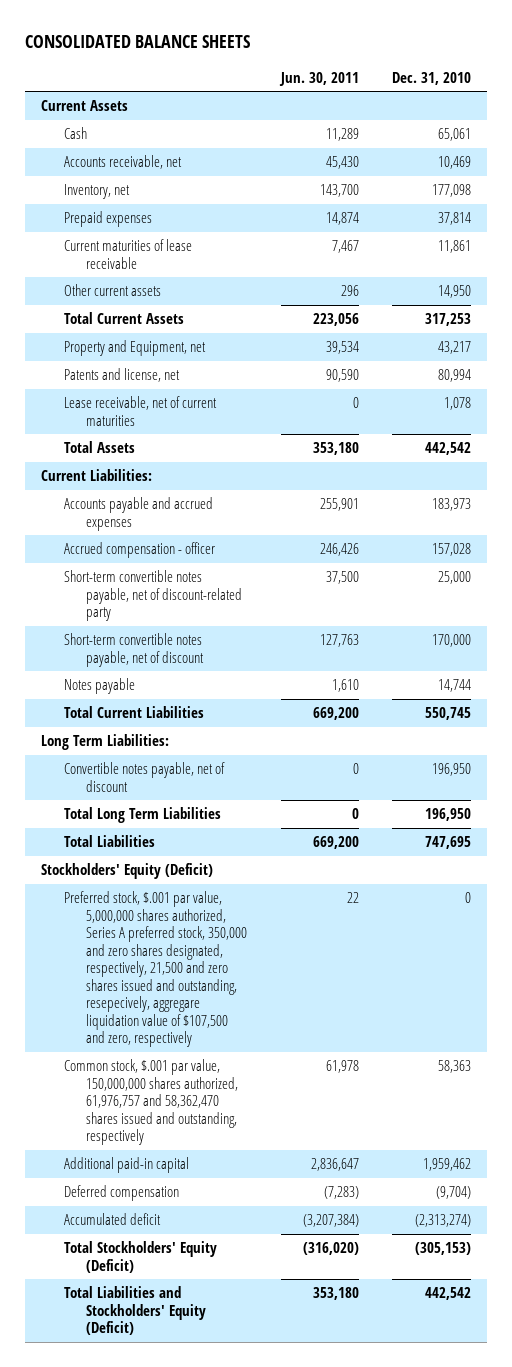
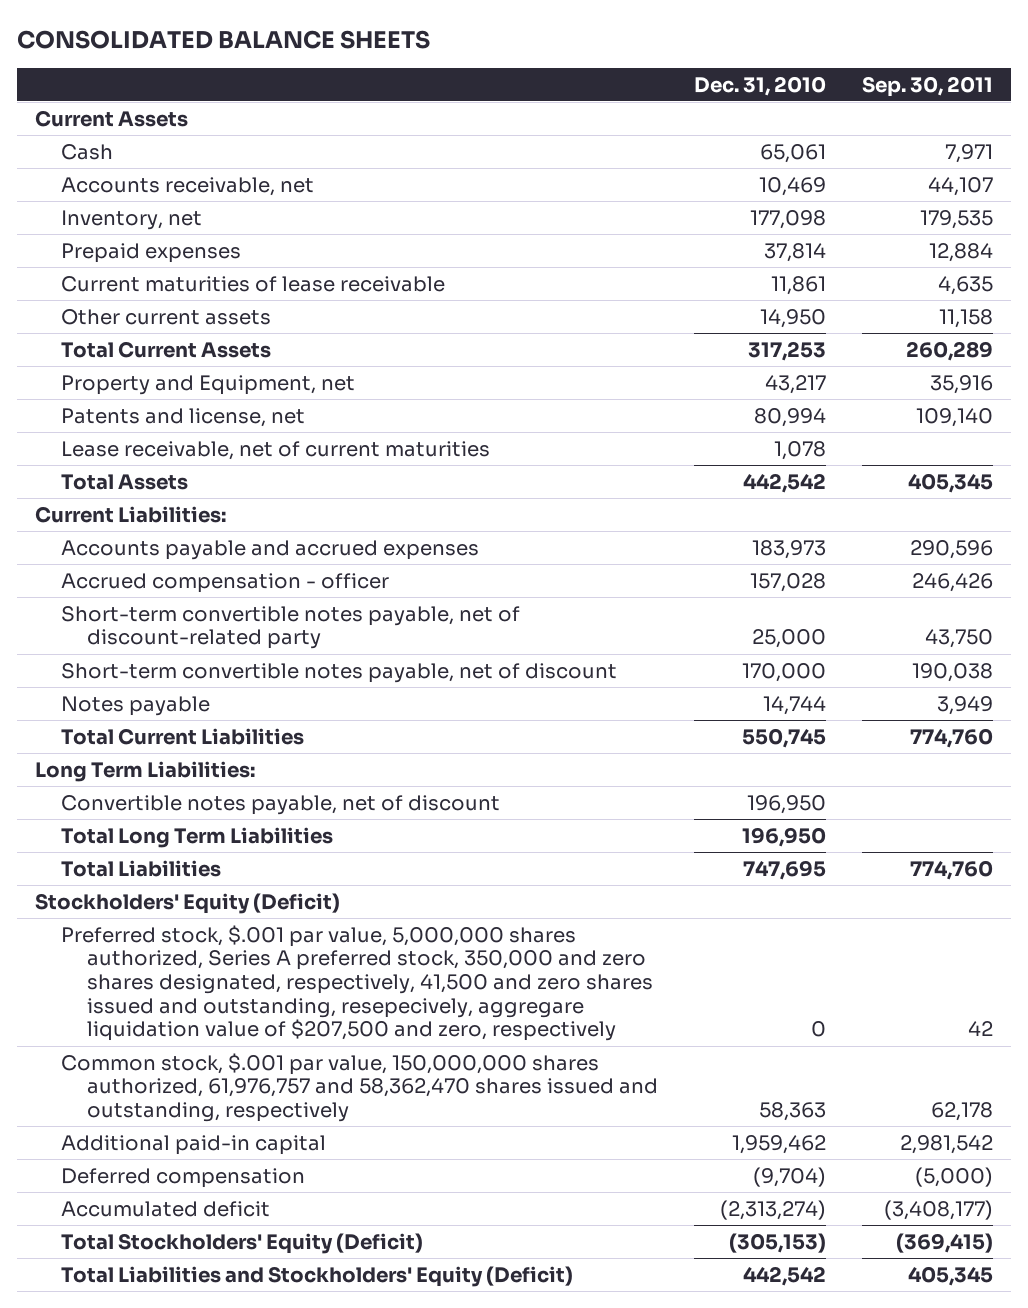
[278,71,359,86] Jun. 30, 2011 -> none
none -> [861,75,993,97] Sep. 30, 2011
[63,891,248,1048] Preferred stock, $.001 par value, 5,000,000 shares authorized, Series A preferred stock, 350,000 and zero shares designated, respectively, 21,500 and zero shares issued and outstanding, resepecively, aggregare liquidation value of $107,500 and zero, respectively -> [60,924,653,1042] Preferred stock, $.001 par value, 5,000,000 shares authorized, Series A preferred stock, 350,000 and zero shares designated, respectively, 41,500 and zero shares issued and outstanding, resepecively, aggregare liquidation value of $207,500 and zero, respectively

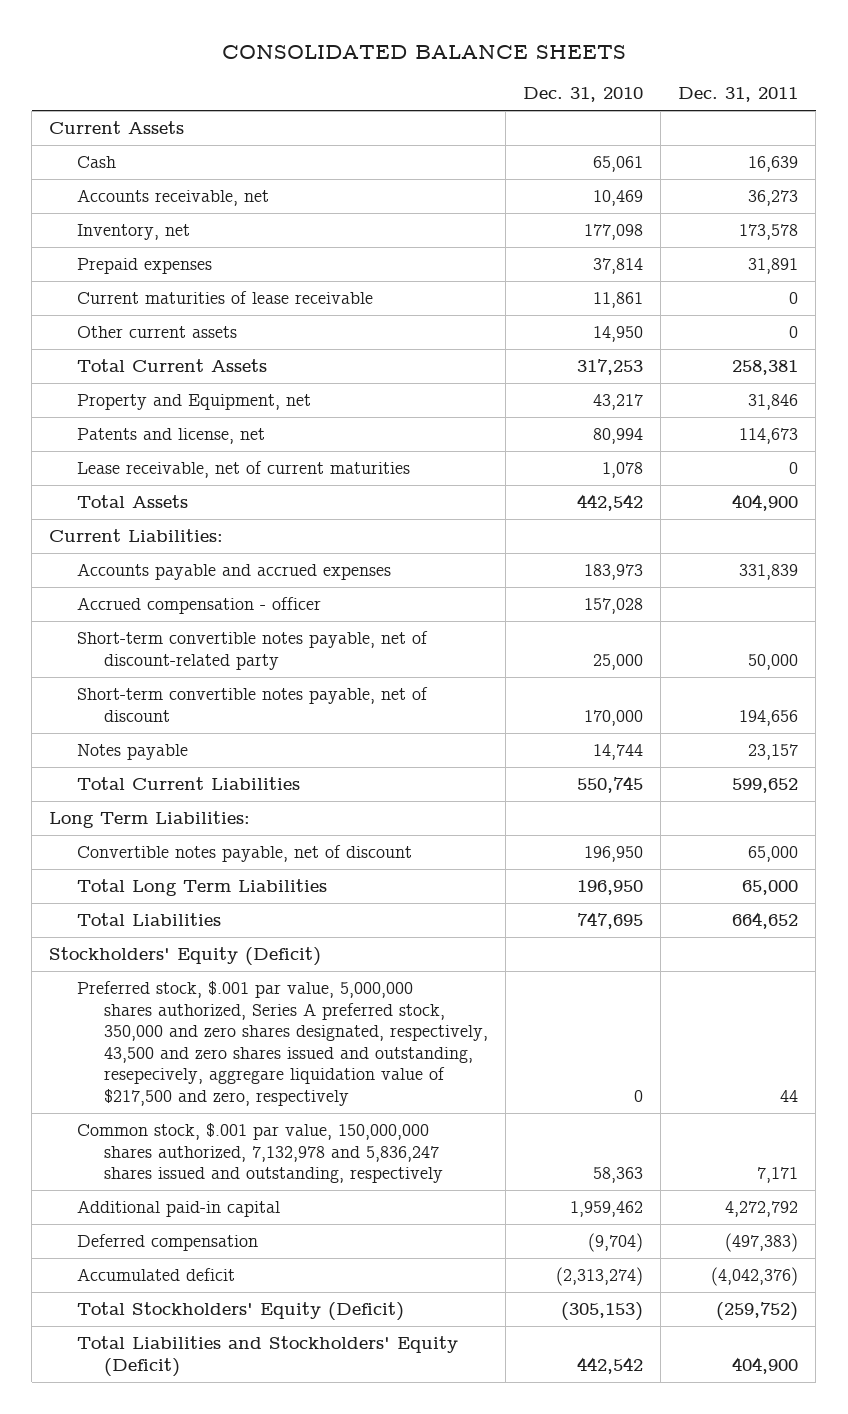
[861,75,993,97] Sep. 30, 2011 -> none
none -> [678,87,799,103] Dec. 31, 2011
[60,924,653,1042] Preferred stock, $.001 par value, 5,000,000 shares authorized, Series A preferred stock, 350,000 and zero shares designated, respectively, 41,500 and zero shares issued and outstanding, resepecively, aggregare liquidation value of $207,500 and zero, respectively -> [76,981,489,1106] Preferred stock, $.001 par value, 5,000,000 shares authorized, Series A preferred stock, 350,000 and zero shares designated, respectively, 43,500 and zero shares issued and outstanding, resepecively, aggregare liquidation value of $217,500 and zero, respectively
[60,1052,658,1123] Common stock, $.001 par value, 150,000,000 shares authorized, 61,976,757 and 58,362,470 shares issued and outstanding, respectively -> [76,1123,444,1184] Common stock, $.001 par value, 150,000,000 shares authorized, 7,132,978 and 5,836,247 shares issued and outstanding, respectively

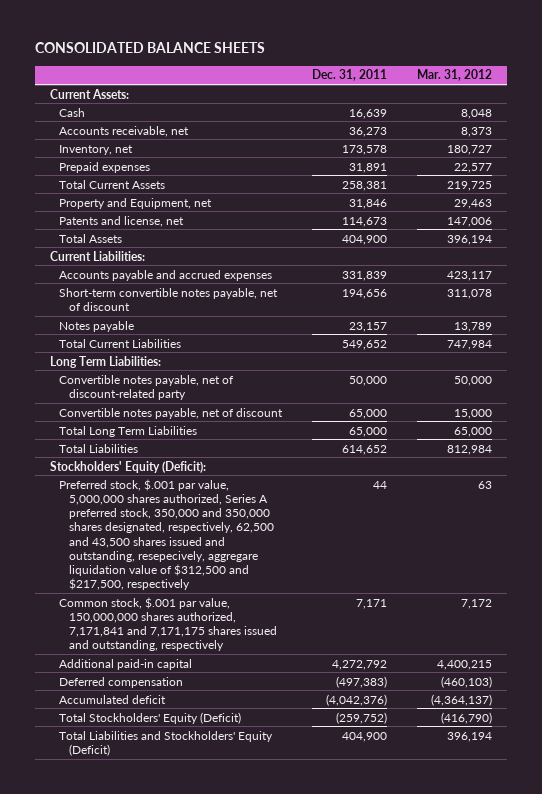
[523,87,644,103] Dec. 31, 2010 -> none
none -> [417,69,493,82] Mar. 31, 2012
[49,121,185,135] Current Assets -> [49,88,129,99] Current Assets:
[76,291,373,305] Current maturities of lease receivable -> none
[76,326,237,339] Other current assets -> none
[76,461,410,479] Lease receivable, net of current maturities -> none
[76,597,321,615] Accrued compensation - officer -> none
[76,631,428,670] Short-term convertible notes payable, net of discount-related party -> none
[732,778,799,794] 599,652 -> [342,339,388,350] 549,652
none -> [59,374,235,400] Convertible notes payable, net of discount-related party
[732,912,799,930] 664,652 -> [342,444,388,455] 614,652
[49,947,322,967] Stockholders' Equity (Deficit) -> [49,460,206,473] Stockholders' Equity (Deficit):
[76,981,489,1106] Preferred stock, $.001 par value, 5,000,000 shares authorized, Series A preferred stock, 350,000 and zero shares designated, respectively, 43,500 and zero shares issued and outstanding, resepecively, aggregare liquidation value of $217,500 and zero, respectively -> [59,478,274,591] Preferred stock, $.001 par value, 5,000,000 shares authorized, Series A preferred stock, 350,000 and 350,000 shares designated, respectively, 62,500 and 43,500 shares issued and outstanding, resepecively, aggregare liquidation value of $312,500 and $217,500, respectively
[76,1123,444,1184] Common stock, $.001 par value, 150,000,000 shares authorized, 7,132,978 and 5,836,247 shares issued and outstanding, respectively -> [59,596,277,652] Common stock, $.001 par value, 150,000,000 shares authorized, 7,171,841 and 7,171,175 shares issued and outstanding, respectively

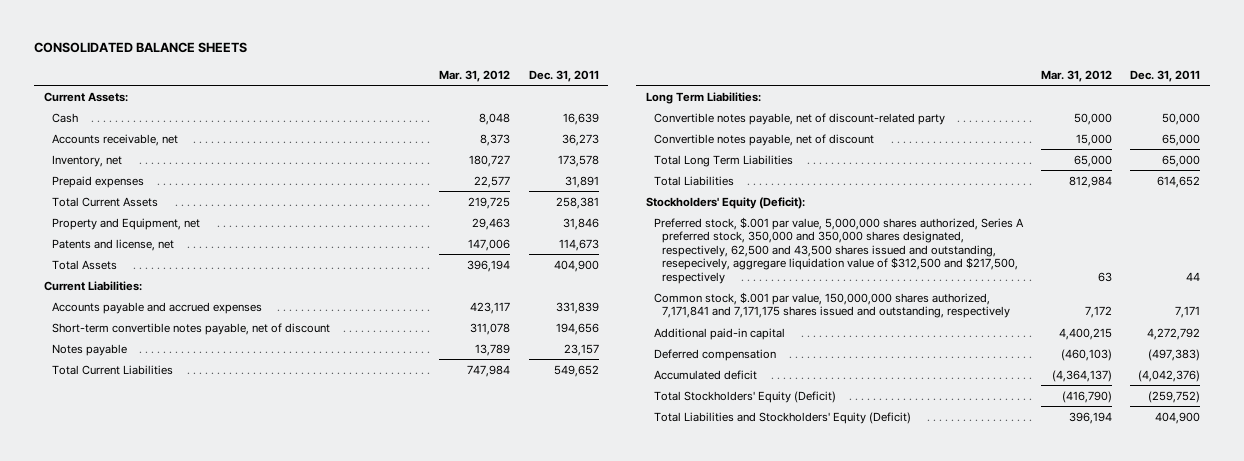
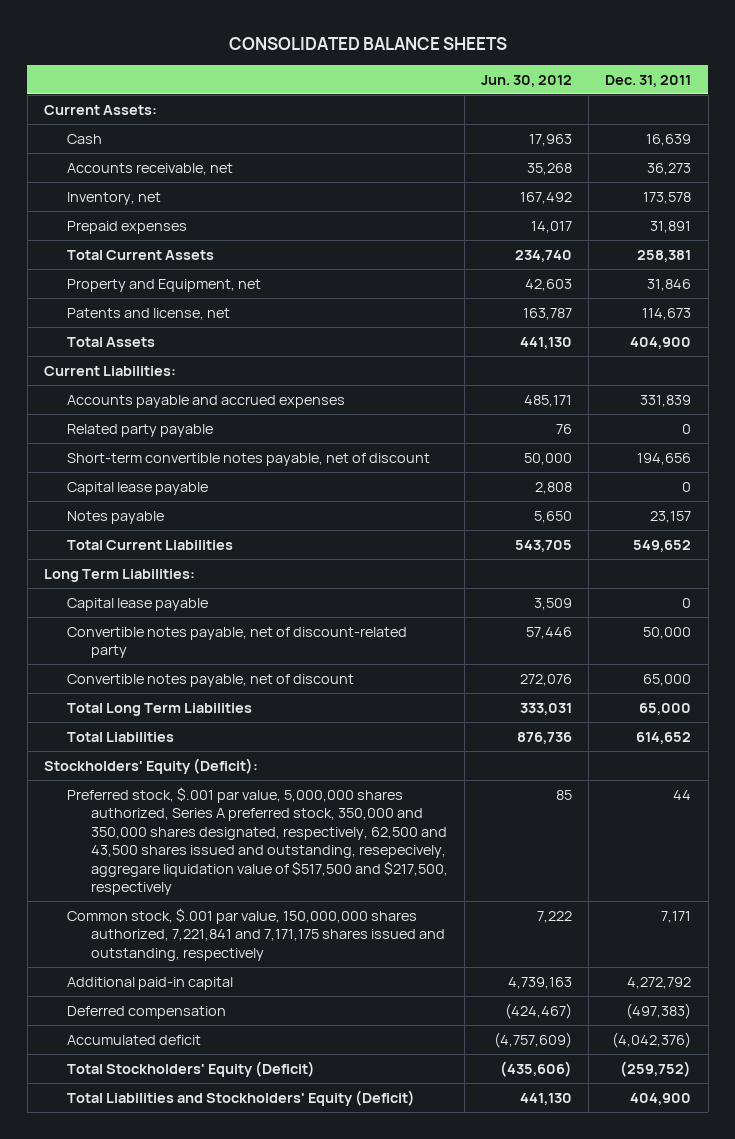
[439,69,511,82] Mar. 31, 2012 -> none
none -> [480,74,572,87] Jun. 30, 2012
none -> [67,423,214,437] Related party payable
none -> [67,481,209,495] Capital lease payable
none -> [67,597,209,611] Capital lease payable
[653,216,1024,284] Preferred stock, $.001 par value, 5,000,000 shares authorized, Series A preferred stock, 350,000 and 350,000 shares designated, respectively, 62,500 and 43,500 shares issued and outstanding, resepecively, aggregare liquidation value of $312,500 and $217,500, respectively -> [67,786,448,896] Preferred stock, $.001 par value, 5,000,000 shares authorized, Series A preferred stock, 350,000 and 350,000 shares designated, respectively, 62,500 and 43,500 shares issued and outstanding, resepecively, aggregare liquidation value of $517,500 and $217,500, respectively
[653,291,1011,319] Common stock, $.001 par value, 150,000,000 shares authorized, 7,171,841 and 7,171,175 shares issued and outstanding, respectively -> [67,907,445,961] Common stock, $.001 par value, 150,000,000 shares authorized, 7,221,841 and 7,171,175 shares issued and outstanding, respectively

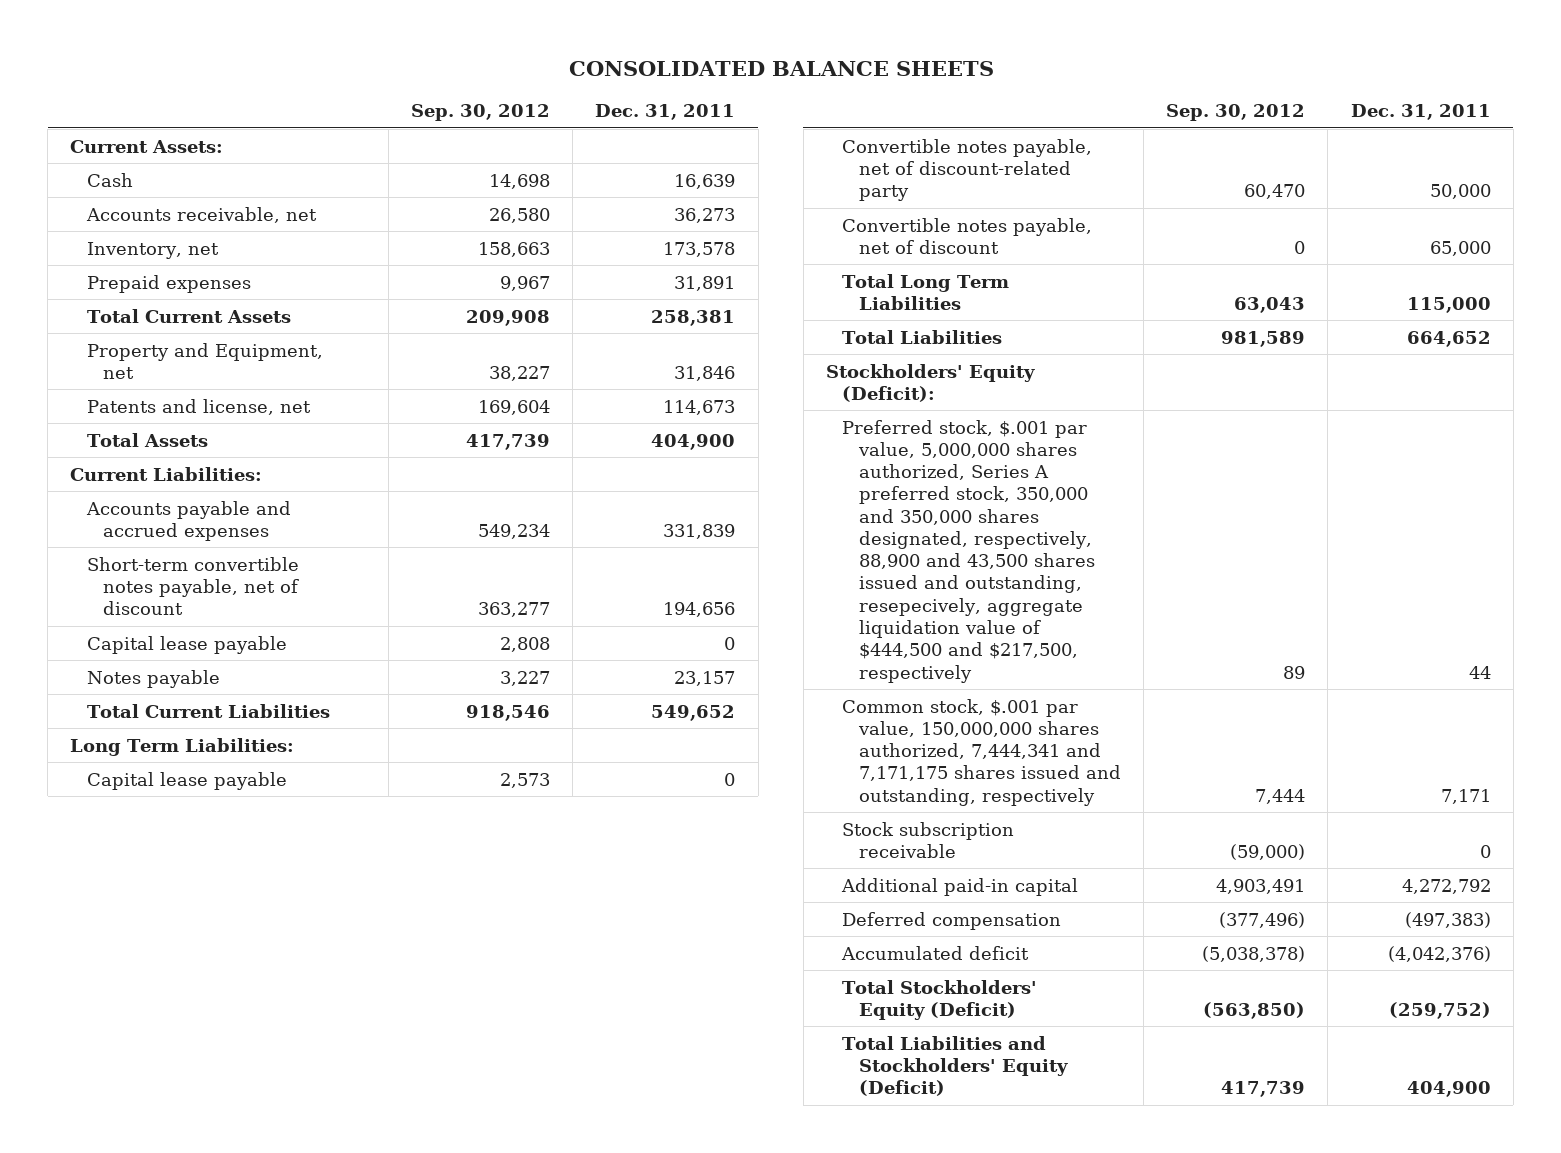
[480,74,572,87] Jun. 30, 2012 -> none
none -> [410,104,550,122] Sep. 30, 2012
[67,423,214,437] Related party payable -> none
[639,702,692,715] 65,000 -> [1406,296,1491,313] 115,000
[636,731,692,744] 614,652 -> [1406,330,1491,347] 664,652
[67,786,448,896] Preferred stock, $.001 par value, 5,000,000 shares authorized, Series A preferred stock, 350,000 and 350,000 shares designated, respectively, 62,500 and 43,500 shares issued and outstanding, resepecively, aggregare liquidation value of $517,500 and $217,500, respectively -> [842,419,1095,683] Preferred stock, $.001 par value, 5,000,000 shares authorized, Series A preferred stock, 350,000 and 350,000 shares designated, respectively, 88,900 and 43,500 shares issued and outstanding, resepecively, aggregate liquidation value of $444,500 and $217,500, respectively
[67,907,445,961] Common stock, $.001 par value, 150,000,000 shares authorized, 7,221,841 and 7,171,175 shares issued and outstanding, respectively -> [842,698,1121,806] Common stock, $.001 par value, 150,000,000 shares authorized, 7,444,341 and 7,171,175 shares issued and outstanding, respectively
none -> [842,821,1015,858] Stock subscription receivable

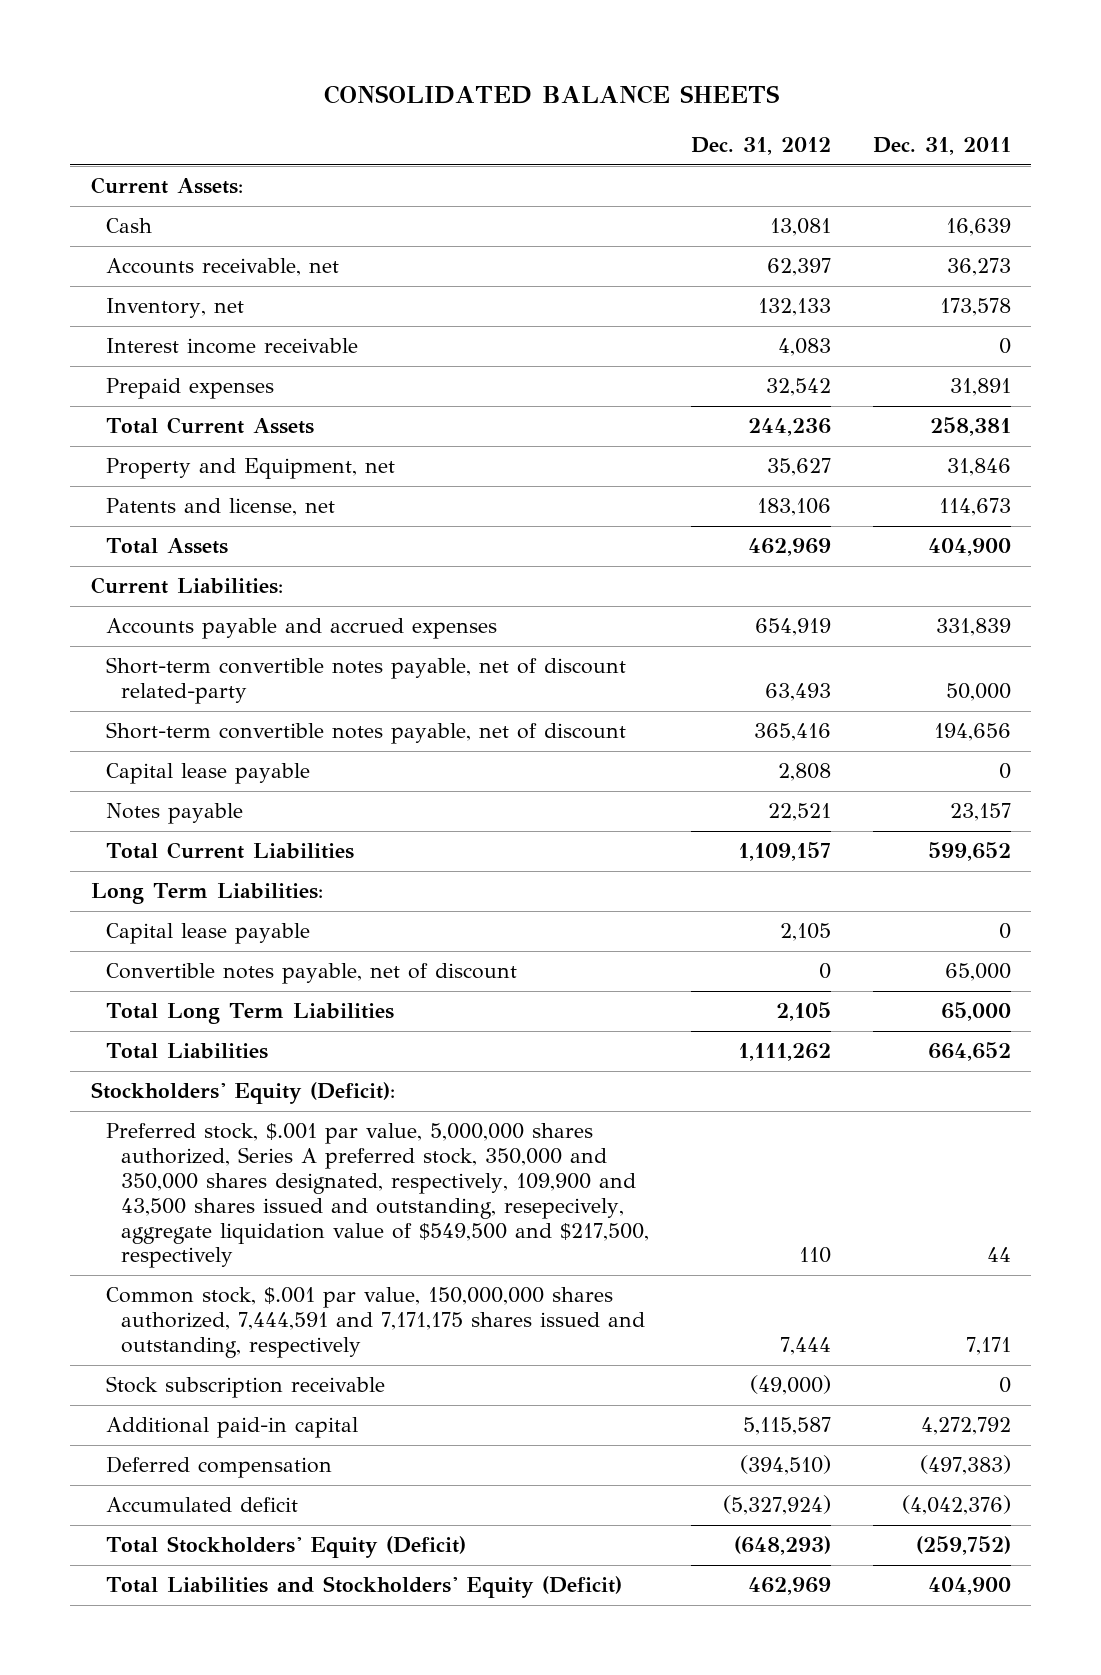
[410,104,550,122] Sep. 30, 2012 -> none
none -> [690,136,831,155] Dec. 31, 2012
none -> [105,338,358,355] Interest income receivable
none -> [105,657,626,705] Short-term convertible notes payable, net of discount related-party
[651,704,736,721] 549,652 -> [927,842,1011,862] 599,652
[842,138,1093,202] Convertible notes payable, net of discount-related party -> none
[1406,296,1491,313] 115,000 -> [940,1002,1011,1022] 65,000
[842,419,1095,683] Preferred stock, $.001 par value, 5,000,000 shares authorized, Series A preferred stock, 350,000 and 350,000 shares designated, respectively, 88,900 and 43,500 shares issued and outstanding, resepecively, aggregate liquidation value of $444,500 and $217,500, respectively -> [105,1123,649,1269] Preferred stock, $.001 par value, 5,000,000 shares authorized, Series A preferred stock, 350,000 and 350,000 shares designated, respectively, 109,900 and 43,500 shares issued and outstanding, resepecively, aggregate liquidation value of $549,500 and $217,500, respectively
[842,698,1121,806] Common stock, $.001 par value, 150,000,000 shares authorized, 7,444,341 and 7,171,175 shares issued and outstanding, respectively -> [105,1287,645,1358] Common stock, $.001 par value, 150,000,000 shares authorized, 7,444,591 and 7,171,175 shares issued and outstanding, respectively

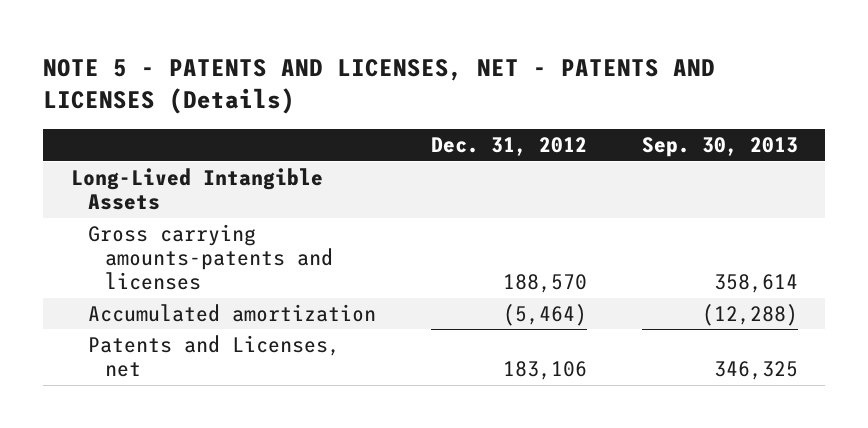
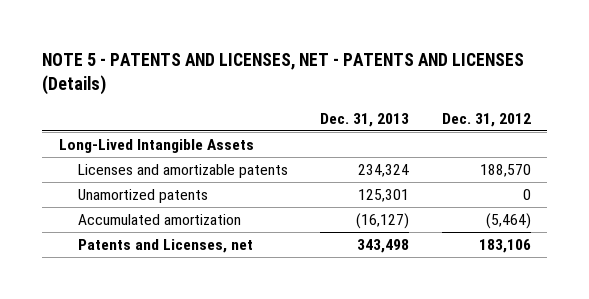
[641,137,798,158] Sep. 30, 2013 -> none
none -> [320,112,410,127] Dec. 31, 2013
[87,224,333,291] Gross carrying amounts-patents and licenses -> [77,164,288,179] Licenses and amortizable patents
none -> [77,189,208,204] Unamortized patents

